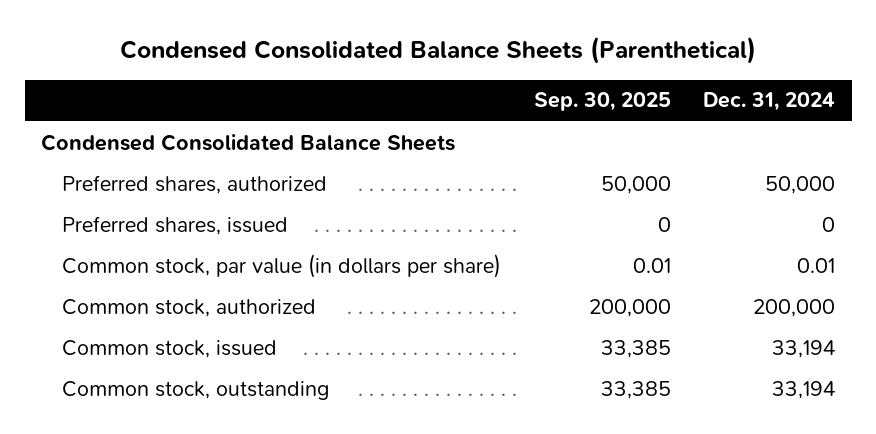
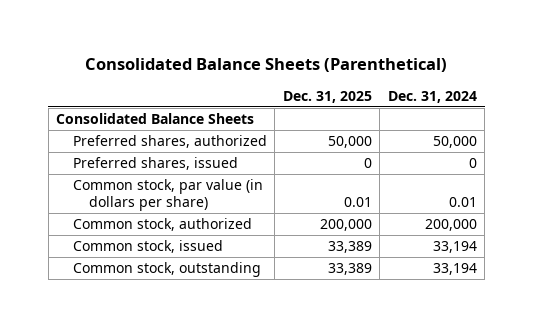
[120,36,757,65] Condensed Consolidated Balance Sheets (Parenthetical) -> [85,58,448,73] Consolidated Balance Sheets (Parenthetical)
[533,92,671,112] Sep. 30, 2025 -> none
none -> [282,90,372,103] Dec. 31, 2025
[41,133,456,151] Condensed Consolidated Balance Sheets -> [56,113,255,125] Consolidated Balance Sheets

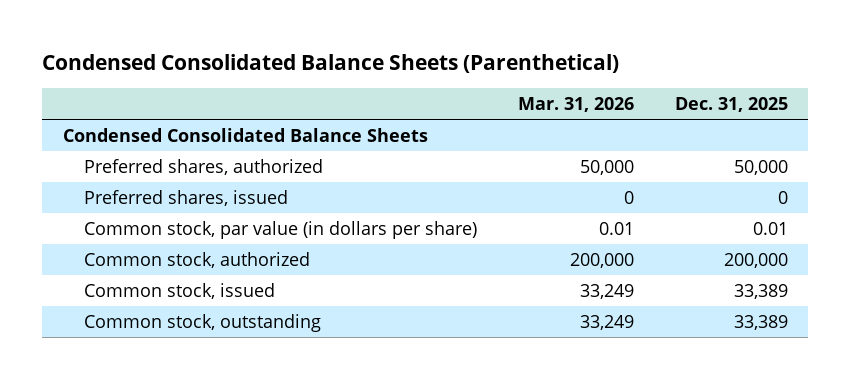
[85,58,448,73] Consolidated Balance Sheets (Parenthetical) -> [42,53,620,73] Condensed Consolidated Balance Sheets (Parenthetical)
[387,90,477,103] Dec. 31, 2024 -> none
none -> [517,96,634,112] Mar. 31, 2026
[56,113,255,125] Consolidated Balance Sheets -> [62,128,428,143] Condensed Consolidated Balance Sheets

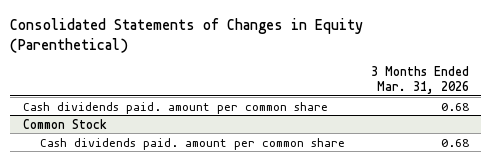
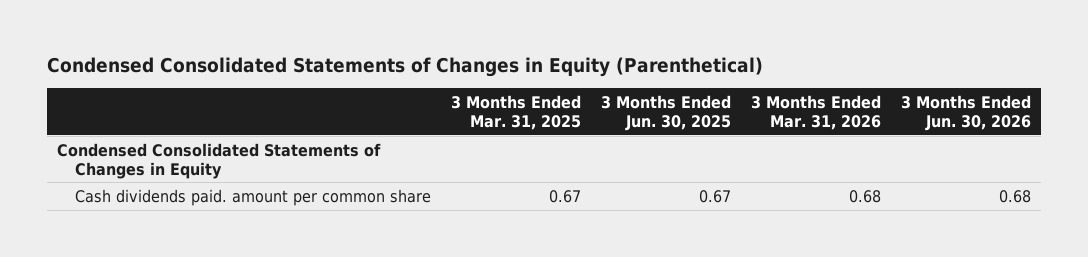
[10,18,364,53] Consolidated Statements of Changes in Equity (Parenthetical) -> [46,56,763,77] Condensed Consolidated Statements of Changes in Equity (Parenthetical)
none -> [450,94,581,130] 3 Months Ended Mar. 31, 2025
none -> [600,94,731,131] 3 Months Ended Jun. 30, 2025
none -> [900,94,1031,131] 3 Months Ended Jun. 30, 2026
[23,101,329,114] Cash dividends paid. amount per common share -> none
[23,118,108,129] Common Stock -> none
none -> [56,142,381,179] Condensed Consolidated Statements of Changes in Equity

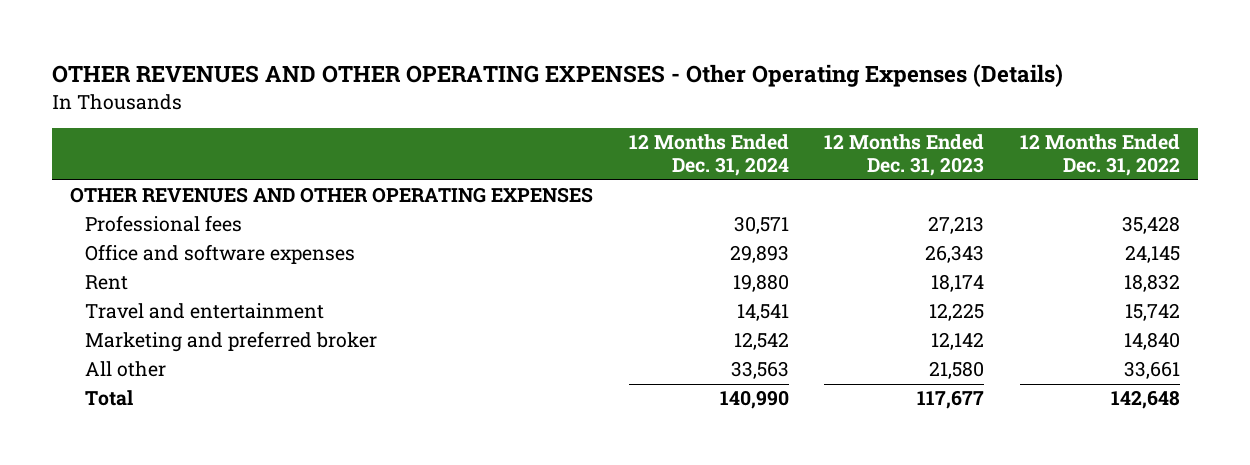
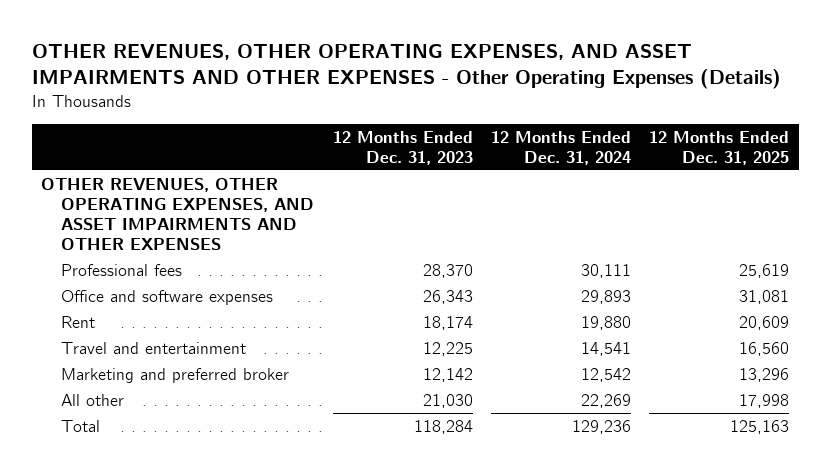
[52,64,1064,88] OTHER REVENUES AND OTHER OPERATING EXPENSES - Other Operating Expenses (Details) -> [31,43,781,90] OTHER REVENUES, OTHER OPERATING EXPENSES, AND ASSET IMPAIRMENTS AND OTHER EXPENSES - Other Operating Expenses (Details)
[1019,134,1180,177] 12 Months Ended Dec. 31, 2022 -> none
none -> [649,130,790,165] 12 Months Ended Dec. 31, 2025
[70,187,594,204] OTHER REVENUES AND OTHER OPERATING EXPENSES -> [40,177,315,251] OTHER REVENUES, OTHER OPERATING EXPENSES, AND ASSET IMPAIRMENTS AND OTHER EXPENSES
[733,216,789,235] 30,571 -> [580,263,631,278] 30,111
[928,216,985,235] 27,213 -> [422,263,473,278] 28,370
[730,361,789,380] 33,563 -> [580,393,631,408] 22,269
[929,361,985,380] 21,580 -> [422,393,473,408] 21,030
[719,390,789,410] 140,990 -> [571,419,631,434] 129,236
[917,390,985,410] 117,677 -> [413,419,473,434] 118,284

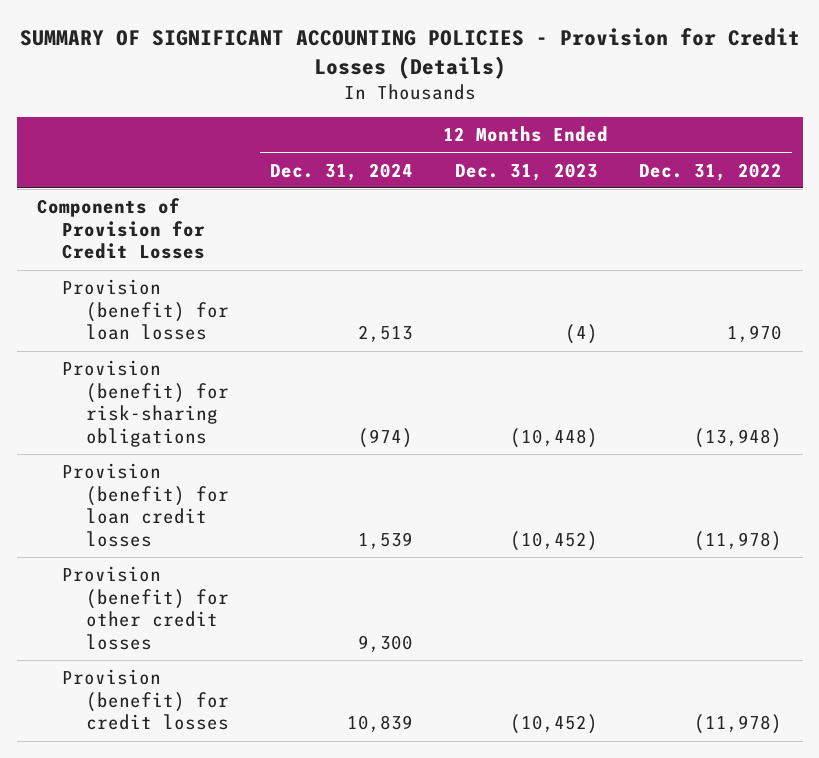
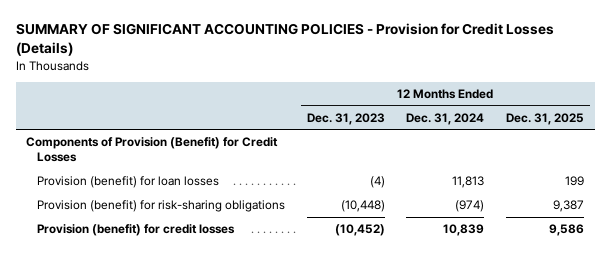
[639,162,783,181] Dec. 31, 2022 -> none
none -> [506,112,585,125] Dec. 31, 2025
[37,198,205,260] Components of Provision for Credit Losses -> [26,137,279,163] Components of Provision (Benefit) for Credit Losses
[358,325,414,343] 2,513 -> [452,176,485,189] 11,813
[61,463,230,547] Provision (benefit) for loan credit losses -> none
[61,566,230,650] Provision (benefit) for other credit losses -> none

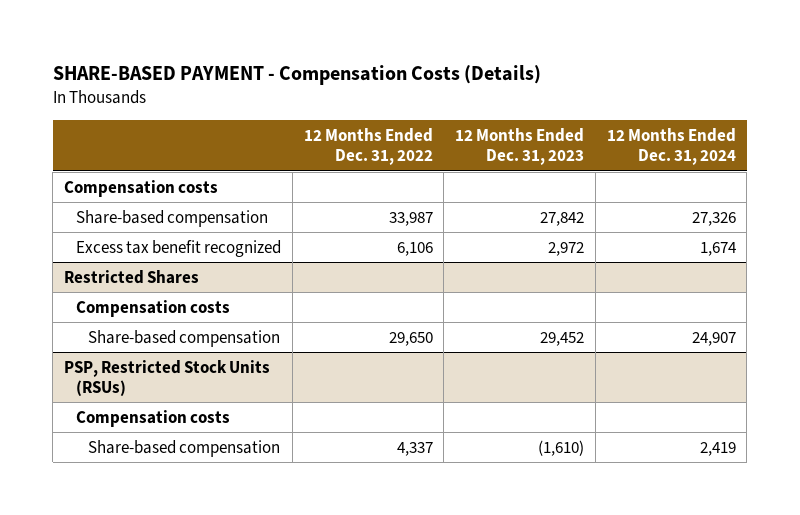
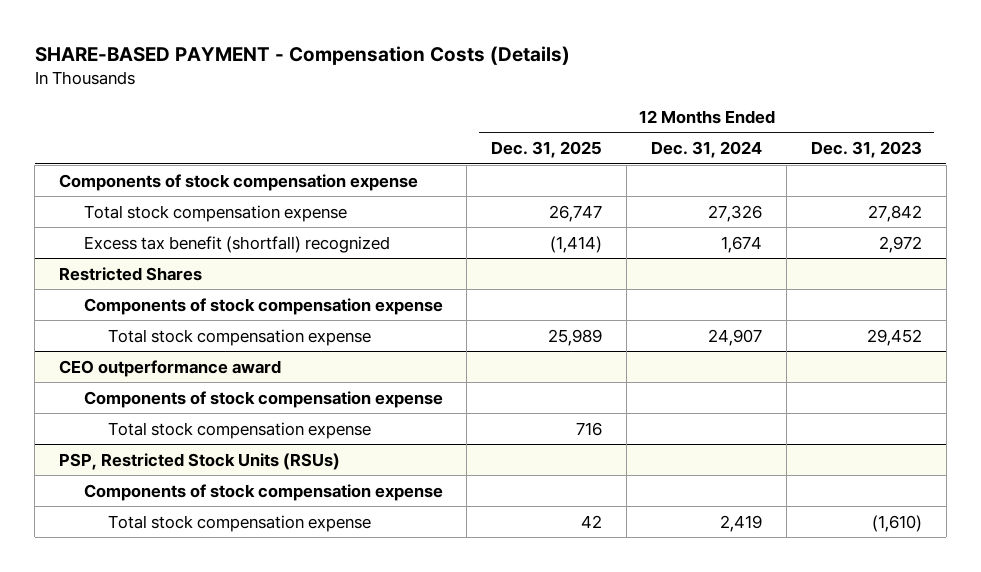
[303,127,433,166] 12 Months Ended Dec. 31, 2022 -> none
none -> [491,141,603,159] Dec. 31, 2025
[64,179,219,197] Compensation costs -> [59,173,419,191] Components of stock compensation expense
[76,209,269,227] Share-based compensation -> [83,204,347,222] Total stock compensation expense
[76,239,282,257] Excess tax benefit recognized -> [83,235,390,253] Excess tax benefit (shortfall) recognized
[76,299,231,317] Compensation costs -> [83,297,443,315] Components of stock compensation expense
[88,329,281,347] Share-based compensation -> [108,328,372,346] Total stock compensation expense
none -> [59,359,282,377] CEO outperformance award
none -> [83,390,443,408] Components of stock compensation expense
none -> [108,421,372,439] Total stock compensation expense
[76,409,231,427] Compensation costs -> [83,483,443,501] Components of stock compensation expense
[88,439,281,457] Share-based compensation -> [108,514,372,532] Total stock compensation expense

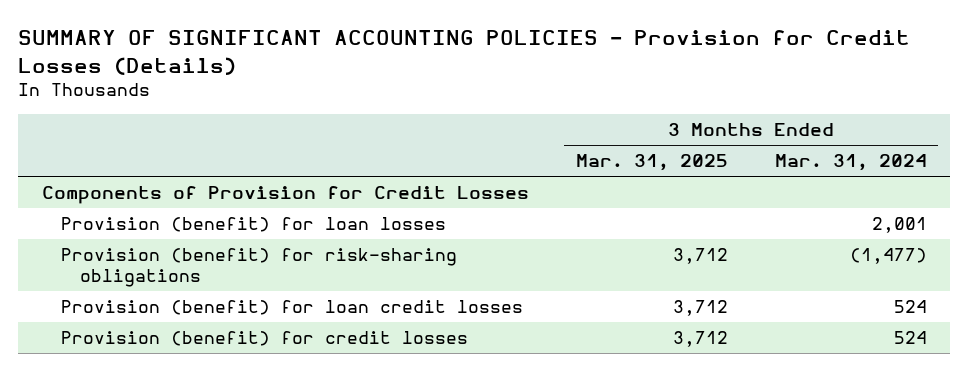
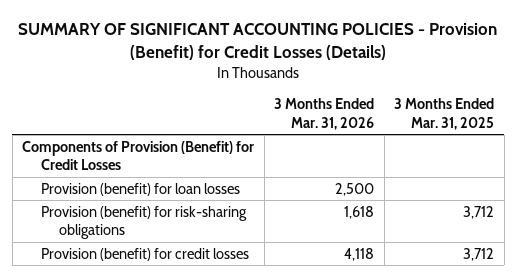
[18,30,911,75] SUMMARY OF SIGNIFICANT ACCOUNTING POLICIES - Provision for Credit Losses (Details) -> [18,23,498,60] SUMMARY OF SIGNIFICANT ACCOUNTING POLICIES - Provision (Benefit) for Credit Losses (Details)
[774,154,927,172] Mar. 31, 2024 -> none
none -> [274,98,375,130] 3 Months Ended Mar. 31, 2026
[41,186,529,205] Components of Provision for Credit Losses -> [22,140,255,171] Components of Provision (Benefit) for Credit Losses
[60,300,523,316] Provision (benefit) for loan credit losses -> none

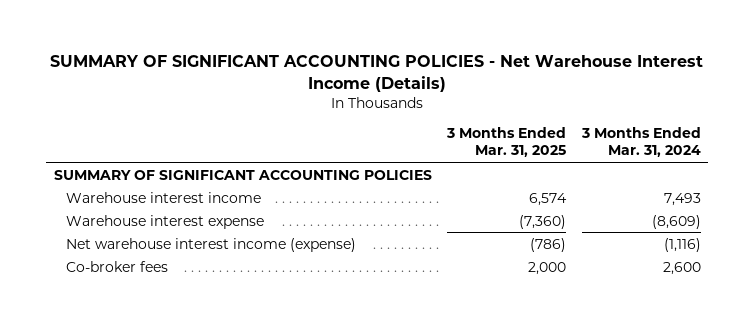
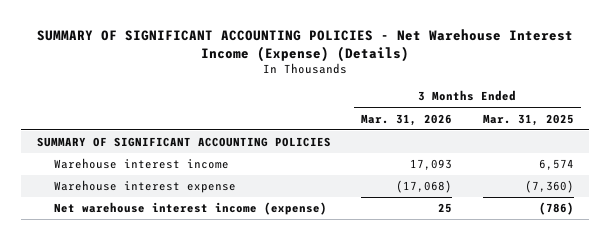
[50,55,704,93] SUMMARY OF SIGNIFICANT ACCOUNTING POLICIES - Net Warehouse Interest Income (Details) -> [37,28,574,62] SUMMARY OF SIGNIFICANT ACCOUNTING POLICIES - Net Warehouse Interest Income (Expense) (Details)
[580,127,701,158] 3 Months Ended Mar. 31, 2024 -> none
none -> [361,113,453,126] Mar. 31, 2026
[66,260,169,272] Co-broker fees -> none

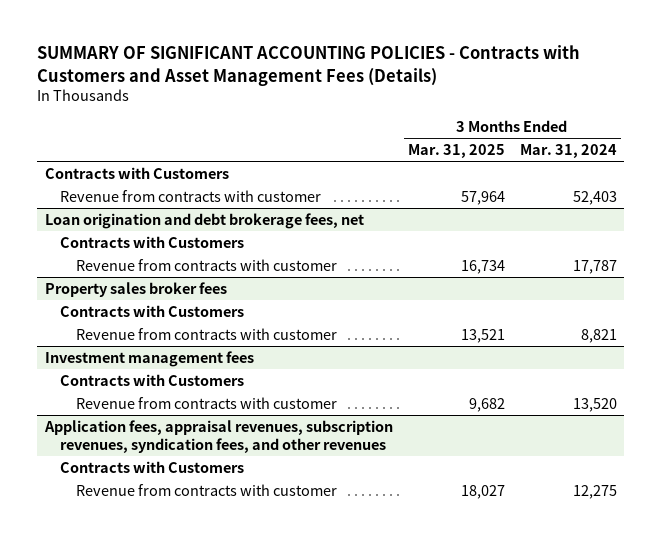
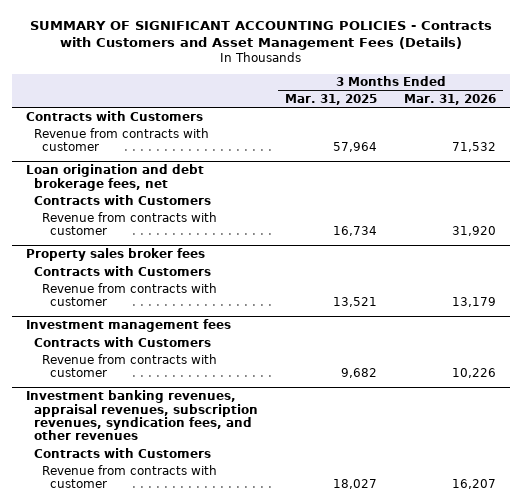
[519,144,617,159] Mar. 31, 2024 -> none
none -> [404,94,497,106] Mar. 31, 2026
[43,419,393,453] Application fees, appraisal revenues, subscription revenues, syndication fees, and other revenues -> [25,390,258,441] Investment banking revenues, appraisal revenues, subscription revenues, syndication fees, and other revenues

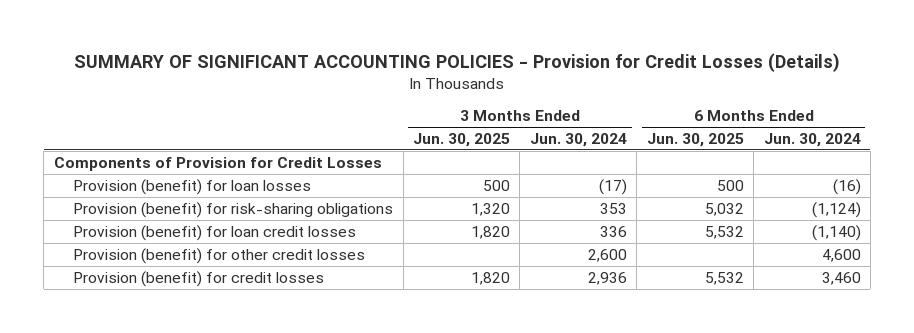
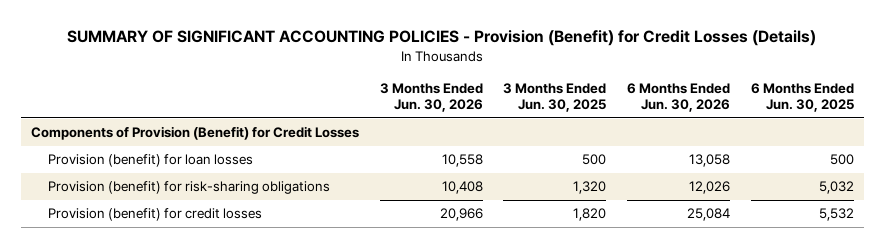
[74,52,841,72] SUMMARY OF SIGNIFICANT ACCOUNTING POLICIES - Provision for Credit Losses (Details) -> [67,30,817,47] SUMMARY OF SIGNIFICANT ACCOUNTING POLICIES - Provision (Benefit) for Credit Losses (Details)
[529,133,627,148] Jun. 30, 2024 -> none
[763,133,861,148] Jun. 30, 2024 -> none
none -> [379,82,483,113] 3 Months Ended Jun. 30, 2026
none -> [627,82,731,113] 6 Months Ended Jun. 30, 2026
[53,156,382,171] Components of Provision for Credit Losses -> [31,126,360,141] Components of Provision (Benefit) for Credit Losses
[73,224,357,241] Provision (benefit) for loan credit losses -> none
[73,247,366,264] Provision (benefit) for other credit losses -> none

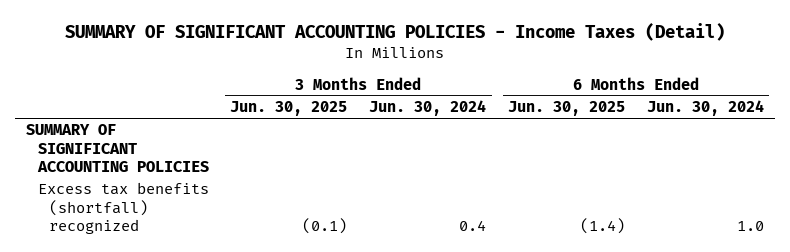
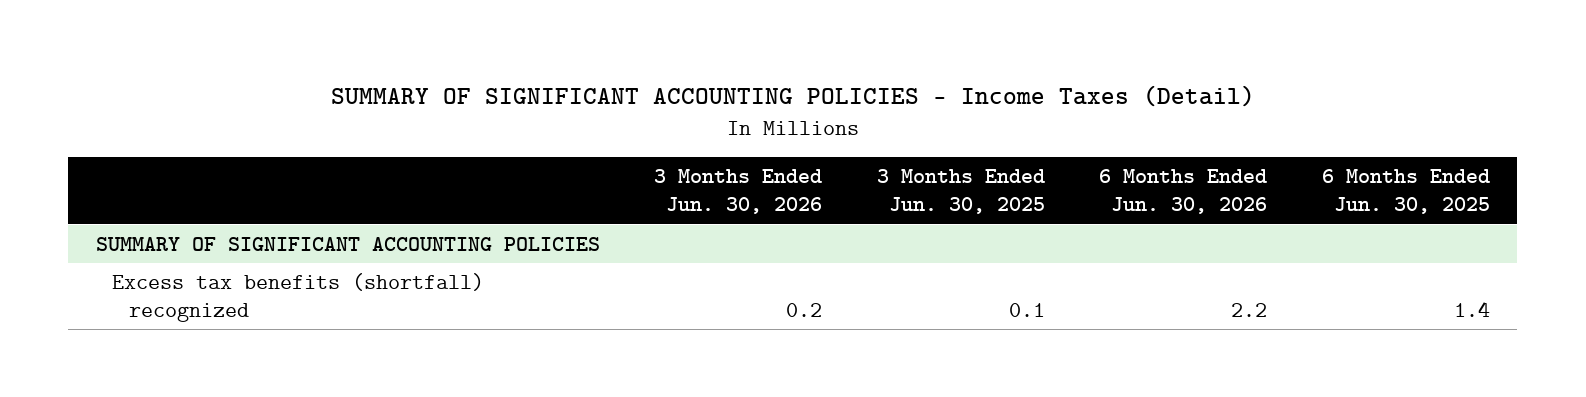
[369,100,487,117] Jun. 30, 2024 -> none
[646,100,764,117] Jun. 30, 2024 -> none
none -> [654,169,823,215] 3 Months Ended Jun. 30, 2026
none -> [1099,169,1268,215] 6 Months Ended Jun. 30, 2026
[302,218,348,235] (0.1) -> [1008,303,1045,318] 0.1
[580,218,626,235] (1.4) -> [1453,301,1490,318] 1.4

